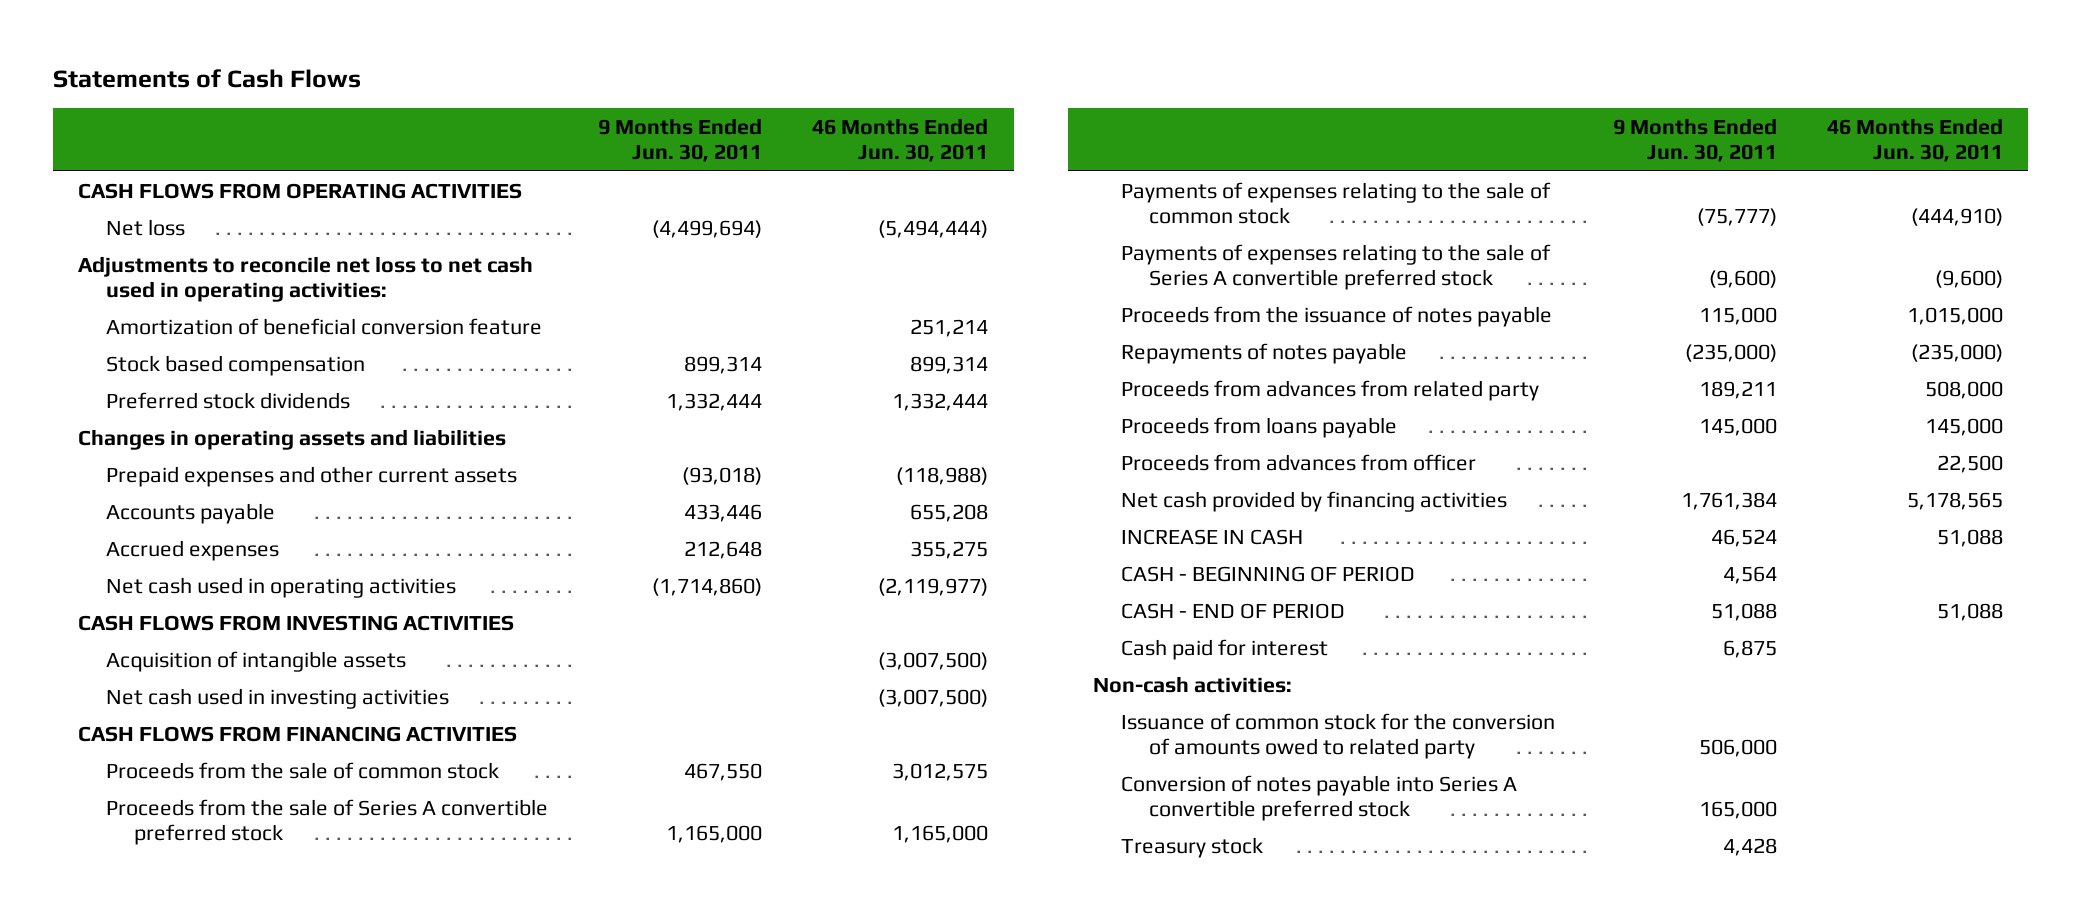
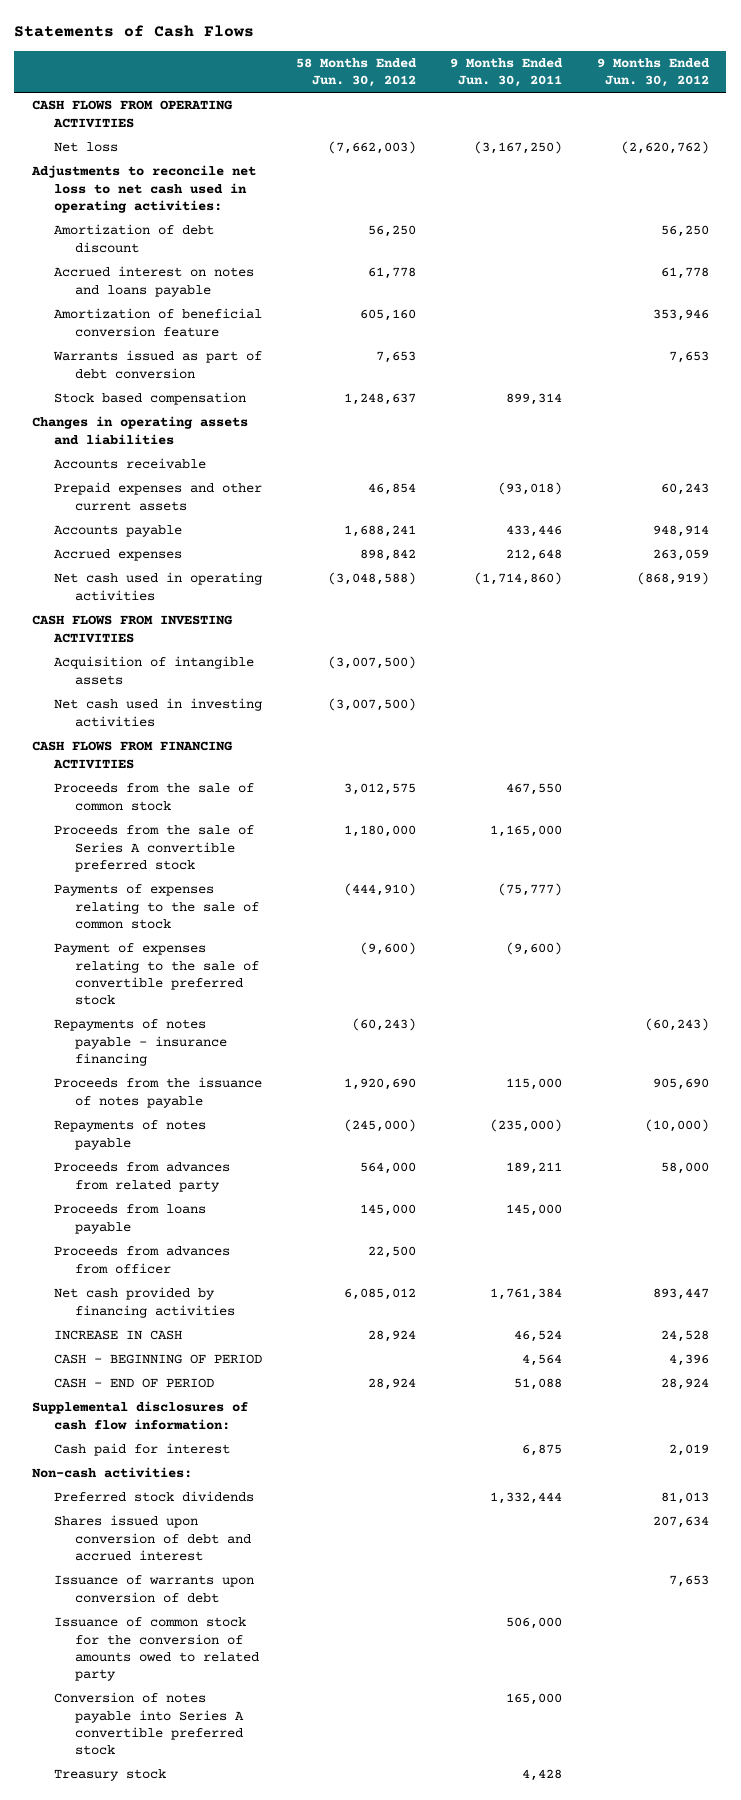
[812,117,989,163] 46 Months Ended Jun. 30, 2011 -> none
none -> [295,57,417,88] 58 Months Ended Jun. 30, 2012
none -> [596,57,710,88] 9 Months Ended Jun. 30, 2012
[652,219,763,238] (4,499,694) -> [474,141,563,155] (3,167,250)
none -> [53,224,214,253] Amortization of debt discount
none -> [53,266,254,297] Accrued interest on notes and loans payable
none -> [52,350,262,379] Warrants issued as part of debt conversion
none -> [53,458,206,470] Accounts receivable
[1120,243,1551,290] Payments of expenses relating to the sale of Series A convertible preferred stock -> [53,943,260,1006] Payment of expenses relating to the sale of convertible preferred stock
none -> [53,1019,228,1066] Repayments of notes payable - insurance financing
none -> [31,1401,248,1430] Supplemental disclosures of cash flow information:
[106,391,351,409] Preferred stock dividends -> [53,1491,254,1503] Preferred stock dividends
none -> [53,1515,252,1561] Shares issued upon conversion of debt and accrued interest
none -> [53,1575,254,1603] Issuance of warrants upon conversion of debt

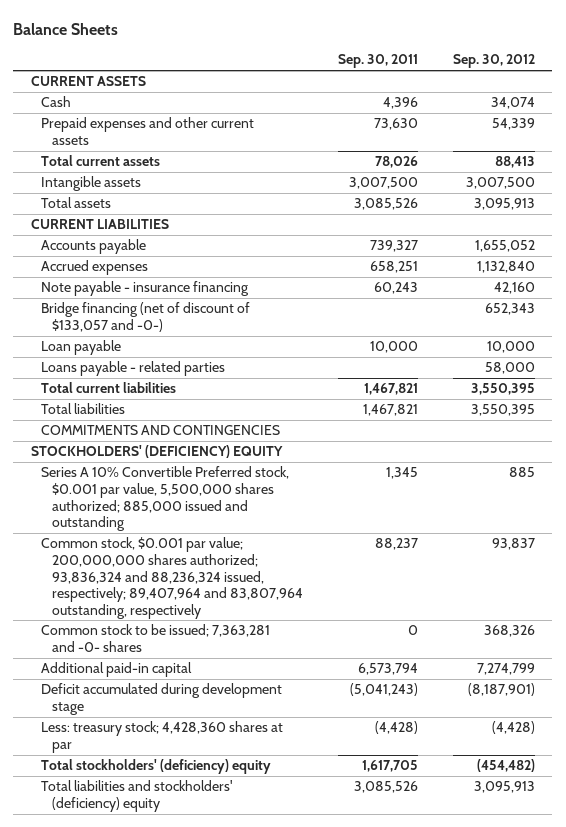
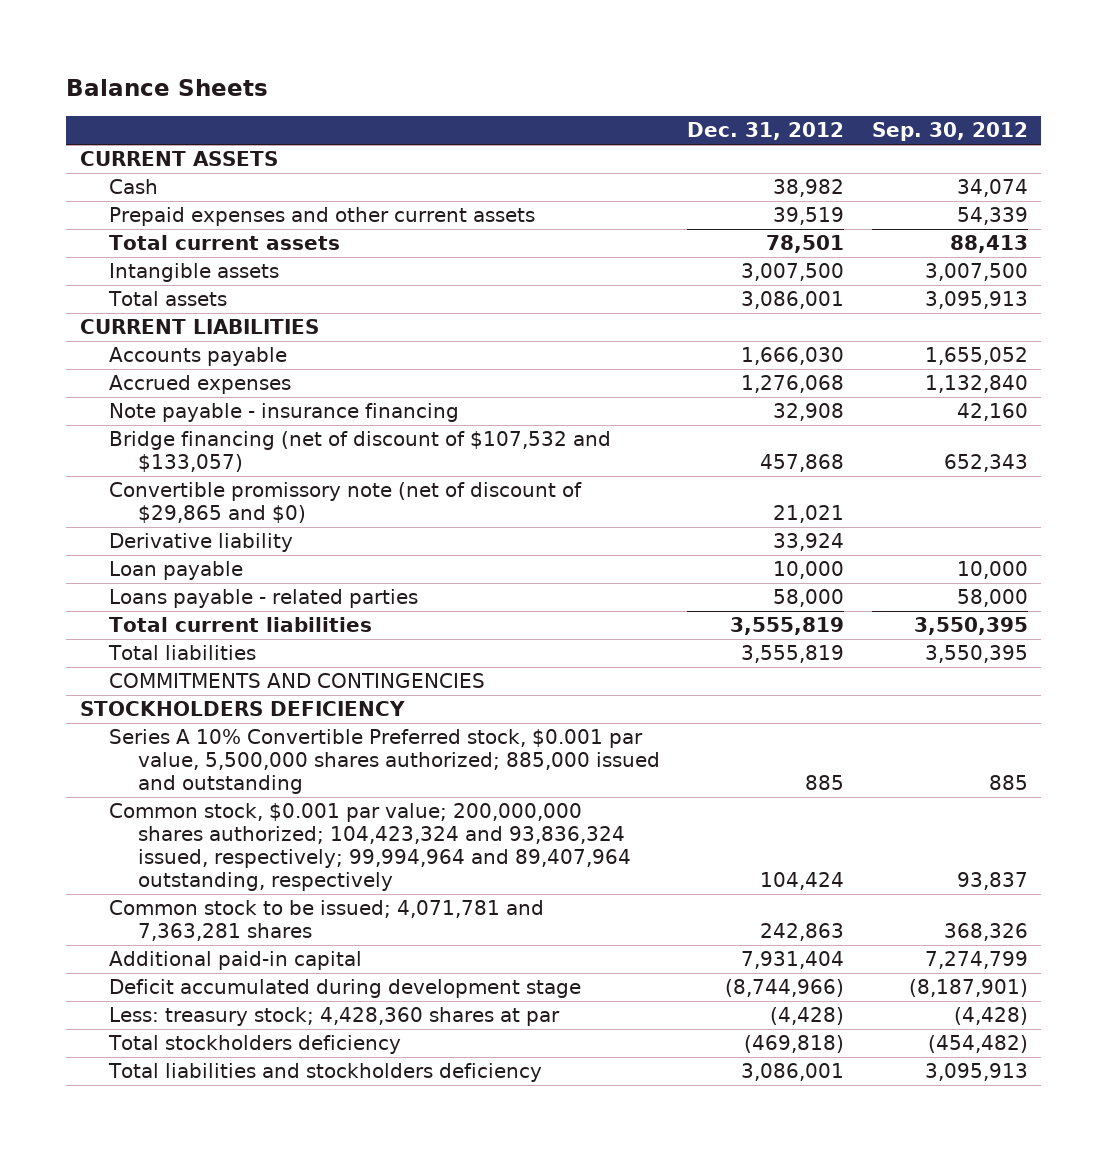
[338,54,419,69] Sep. 30, 2011 -> none
none -> [687,122,845,141] Dec. 31, 2012
[41,302,251,332] Bridge financing (net of discount of $133,057 and -0-) -> [108,431,611,473] Bridge financing (net of discount of $107,532 and $133,057)
none -> [108,482,582,524] Convertible promissory note (net of discount of $29,865 and $0)
none -> [108,533,293,553] Derivative liability
[30,445,283,459] STOCKHOLDERS' (DEFICIENCY) EQUITY -> [79,701,405,717] STOCKHOLDERS DEFICIENCY
[41,537,304,619] Common stock, $0.001 par value; 200,000,000 shares authorized; 93,836,324 and 88,236,324 issued, respectively; 89,407,964 and 83,807,964 outstanding, respectively -> [108,803,631,891] Common stock, $0.001 par value; 200,000,000 shares authorized; 104,423,324 and 93,836,324 issued, respectively; 99,994,964 and 89,407,964 outstanding, respectively
[41,624,271,652] Common stock to be issued; 7,363,281 and -0- shares -> [108,900,544,942] Common stock to be issued; 4,071,781 and 7,363,281 shares
[41,759,272,775] Total stockholders' (deficiency) equity -> [107,1035,401,1055] Total stockholders deficiency
[41,780,234,812] Total liabilities and stockholders' (deficiency) equity -> [107,1063,542,1083] Total liabilities and stockholders deficiency

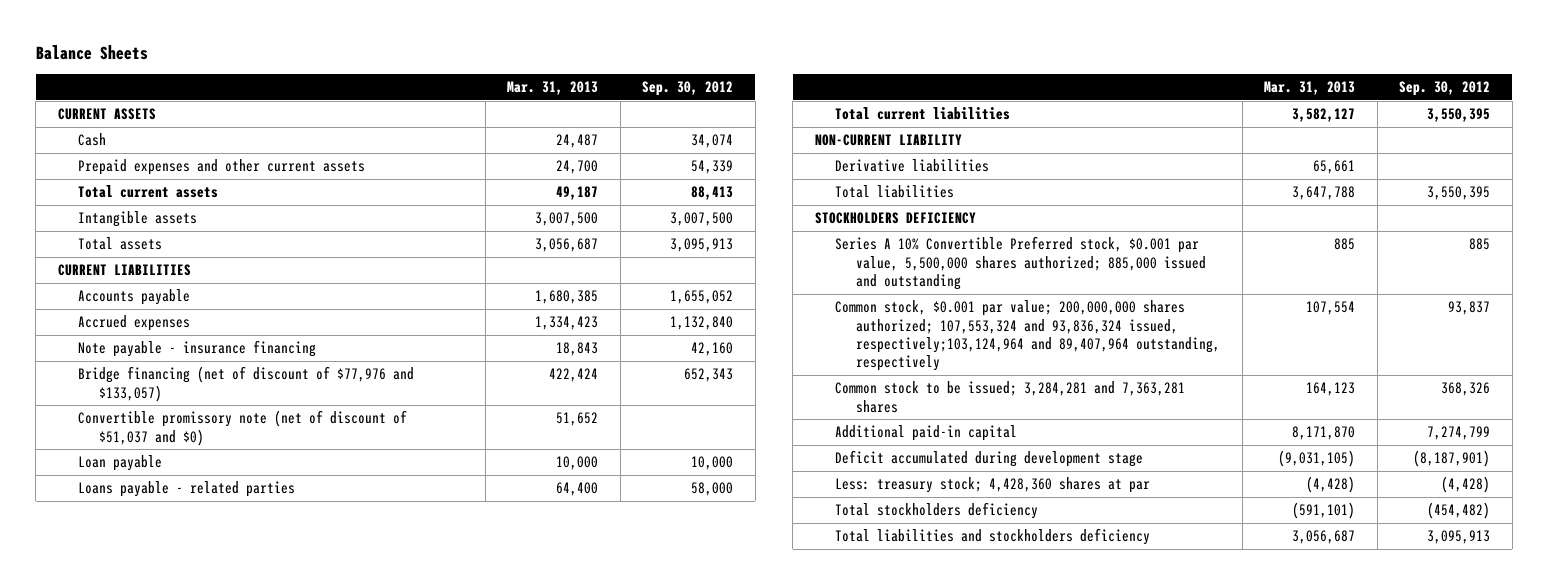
[687,122,845,141] Dec. 31, 2012 -> none
none -> [507,81,599,96] Mar. 31, 2013
[108,533,293,553] Derivative liability -> none
[108,431,611,473] Bridge financing (net of discount of $107,532 and $133,057) -> [78,366,415,402] Bridge financing (net of discount of $77,976 and $133,057)
[108,482,582,524] Convertible promissory note (net of discount of $29,865 and $0) -> [78,410,408,446] Convertible promissory note (net of discount of $51,037 and $0)
none -> [814,134,962,147] NON-CURRENT LIABILITY
none -> [835,159,990,173] Derivative liabilities
[108,673,485,689] COMMITMENTS AND CONTINGENCIES -> none
[108,803,631,891] Common stock, $0.001 par value; 200,000,000 shares authorized; 104,423,324 and 93,836,324 issued, respectively; 99,994,964 and 89,407,964 outstanding, respectively -> [835,300,1221,372] Common stock, $0.001 par value; 200,000,000 shares authorized; 107,553,324 and 93,836,324 issued, respectively;103,124,964 and 89,407,964 outstanding, respectively
[108,900,544,942] Common stock to be issued; 4,071,781 and 7,363,281 shares -> [835,381,1186,413] Common stock to be issued; 3,284,281 and 7,363,281 shares

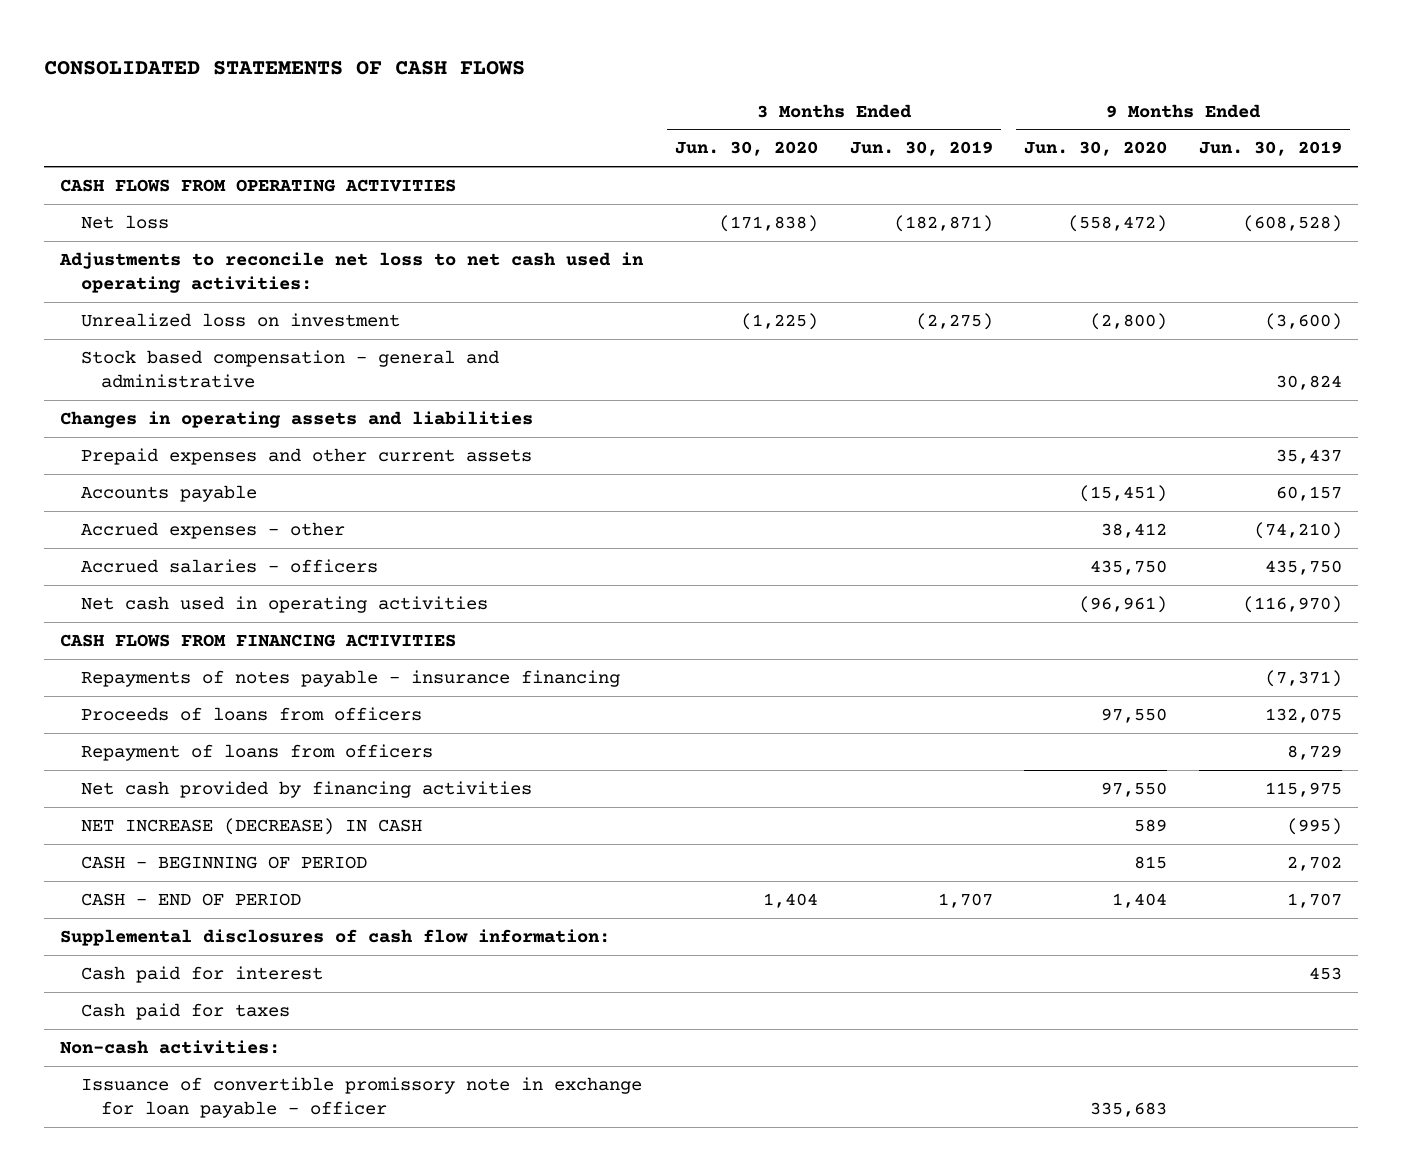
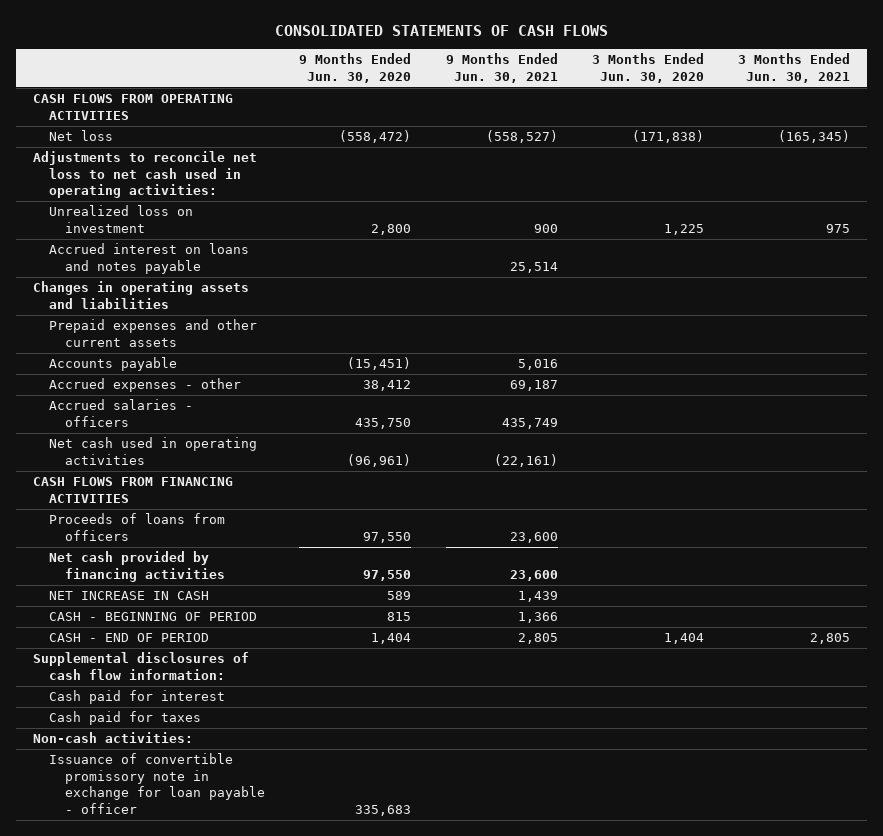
[849,141,993,157] Jun. 30, 2019 -> none
[1199,141,1343,157] Jun. 30, 2019 -> none
none -> [445,53,558,83] 9 Months Ended Jun. 30, 2021
none -> [738,53,851,83] 3 Months Ended Jun. 30, 2021
[80,349,499,389] Stock based compensation - general and administrative -> none
[740,312,818,330] (1,225) -> [663,223,704,235] 1,225
[1090,312,1168,330] (2,800) -> [371,223,412,235] 2,800
none -> [49,243,250,274] Accrued interest on loans and notes payable
[80,669,620,687] Repayments of notes payable - insurance financing -> none
[80,743,433,761] Repayment of loans from officers -> none
[80,817,422,835] NET INCREASE (DECREASE) IN CASH -> [49,591,210,601] NET INCREASE IN CASH

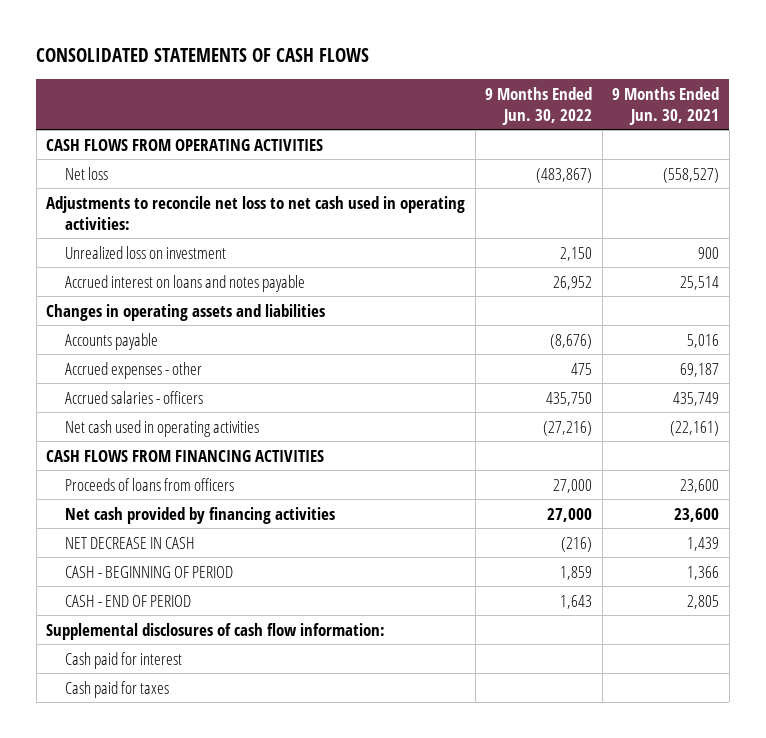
[299,53,412,83] 9 Months Ended Jun. 30, 2020 -> none
[591,53,704,83] 3 Months Ended Jun. 30, 2020 -> none
[738,53,851,83] 3 Months Ended Jun. 30, 2021 -> none
none -> [485,86,593,125] 9 Months Ended Jun. 30, 2022
[49,319,258,347] Prepaid expenses and other current assets -> none
[49,591,210,601] NET INCREASE IN CASH -> [64,536,195,549] NET DECREASE IN CASH
[33,732,194,744] Non-cash activities: -> none
[49,753,266,815] Issuance of convertible promissory note in exchange for loan payable - officer -> none

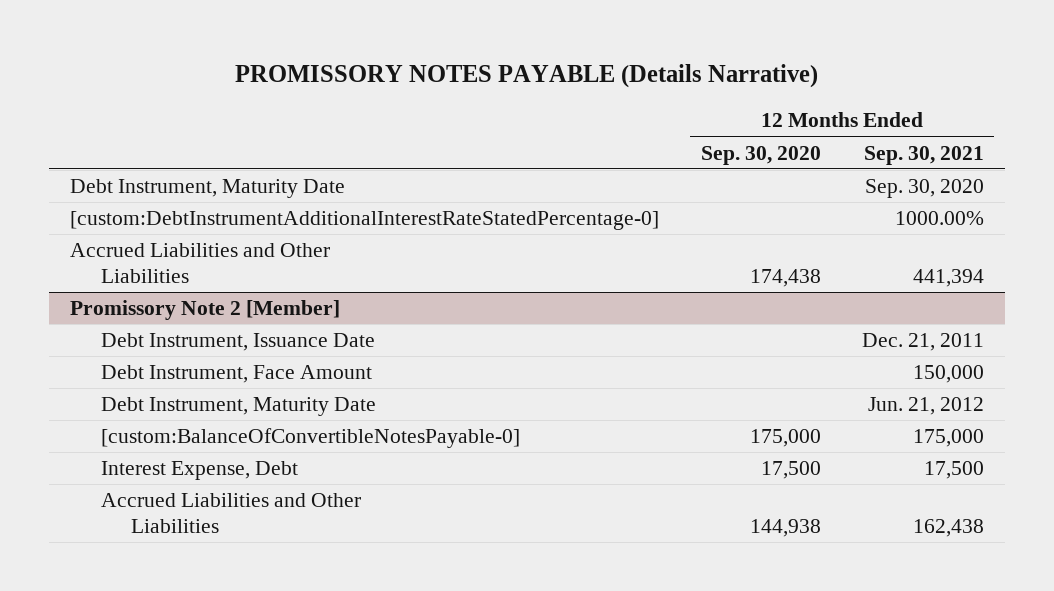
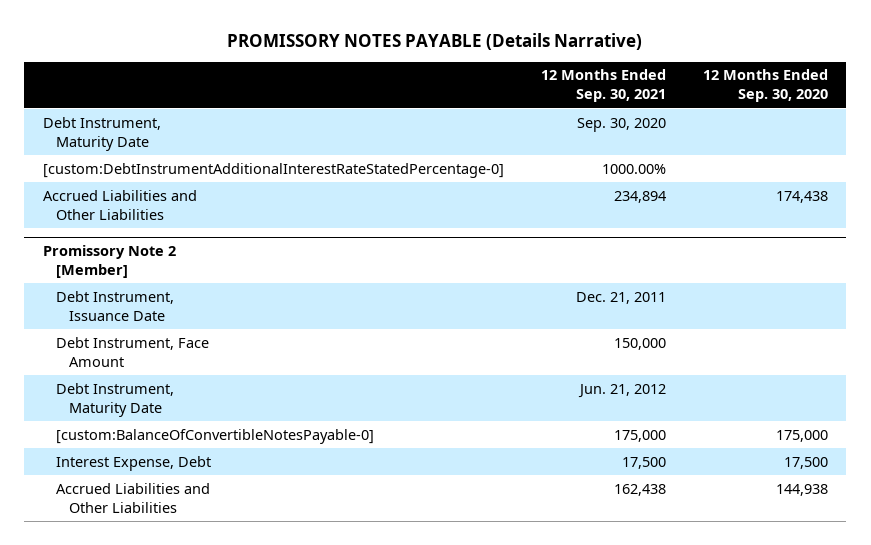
[913,268,985,287] 441,394 -> [613,190,666,203] 234,894

